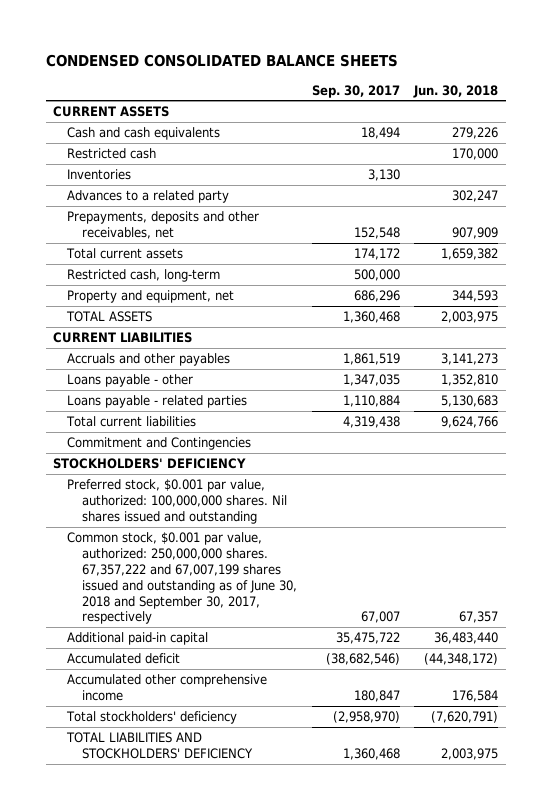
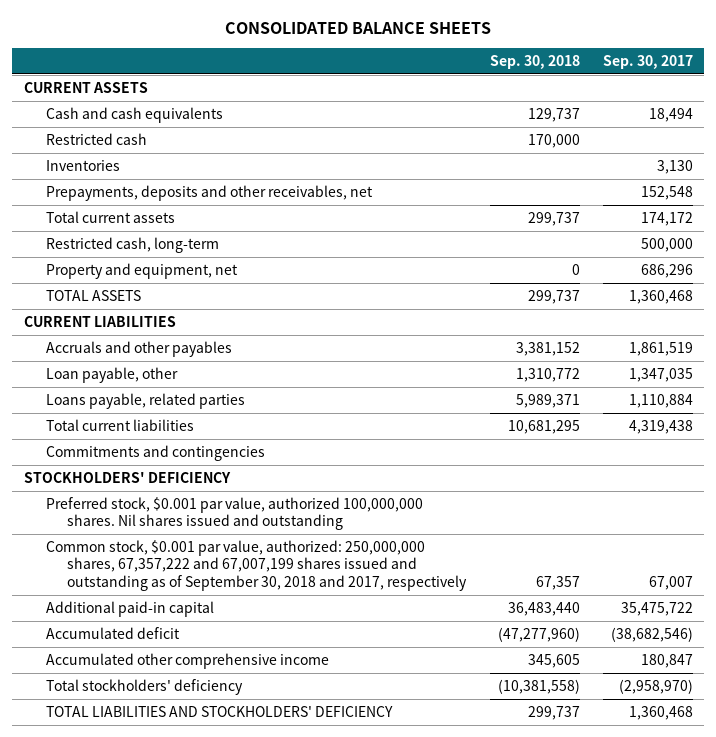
[45,54,398,68] CONDENSED CONSOLIDATED BALANCE SHEETS -> [225,21,492,34] CONSOLIDATED BALANCE SHEETS
[413,84,499,98] Jun. 30, 2018 -> none
none -> [489,55,580,70] Sep. 30, 2018
[67,190,230,204] Advances to a related party -> none
[67,374,194,388] Loans payable - other -> [45,367,178,384] Loan payable, other
[67,395,248,409] Loans payable - related parties -> [45,393,245,410] Loans payable, related parties
[67,437,252,451] Commitment and Contingencies -> [45,445,265,462] Commitments and contingencies
[67,479,287,524] Preferred stock, $0.001 par value, authorized: 100,000,000 shares. Nil shares issued and outstanding -> [45,497,423,531] Preferred stock, $0.001 par value, authorized 100,000,000 shares. Nil shares issued and outstanding
[67,532,297,625] Common stock, $0.001 par value, authorized: 250,000,000 shares. 67,357,222 and 67,007,199 shares issued and outstanding as of June 30, 2018 and September 30, 2017, respectively -> [45,540,468,591] Common stock, $0.001 par value, authorized: 250,000,000 shares, 67,357,222 and 67,007,199 shares issued and outstanding as of September 30, 2018 and 2017, respectively

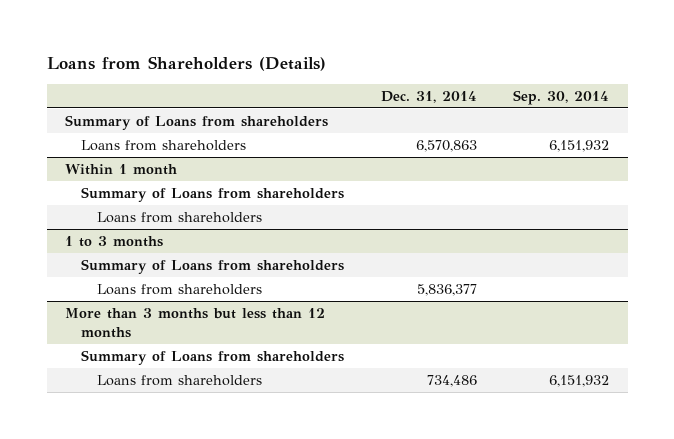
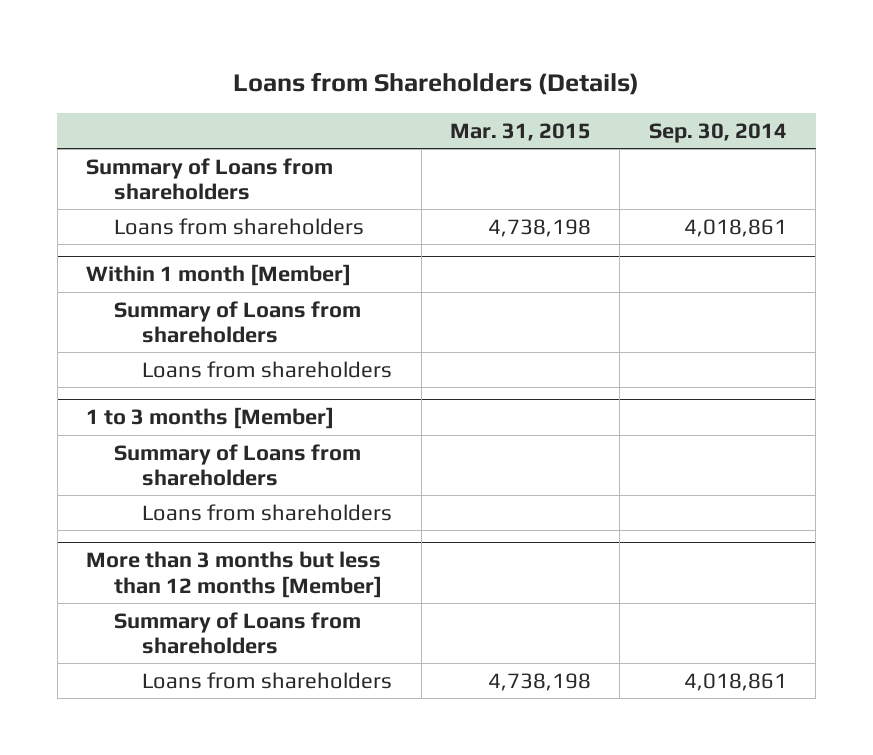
[380,91,477,104] Dec. 31, 2014 -> none
none -> [450,122,592,141] Mar. 31, 2015
[549,140,610,153] 6,151,932 -> [683,218,787,237] 4,018,861
[64,164,177,176] Within 1 month -> [86,264,352,287] Within 1 month [Member]
[64,236,163,248] 1 to 3 months -> [86,407,335,430] 1 to 3 months [Member]
[64,308,325,338] More than 3 months but less than 12 months -> [86,551,383,598] More than 3 months but less than 12 months [Member]
[549,375,610,388] 6,151,932 -> [683,672,787,691] 4,018,861

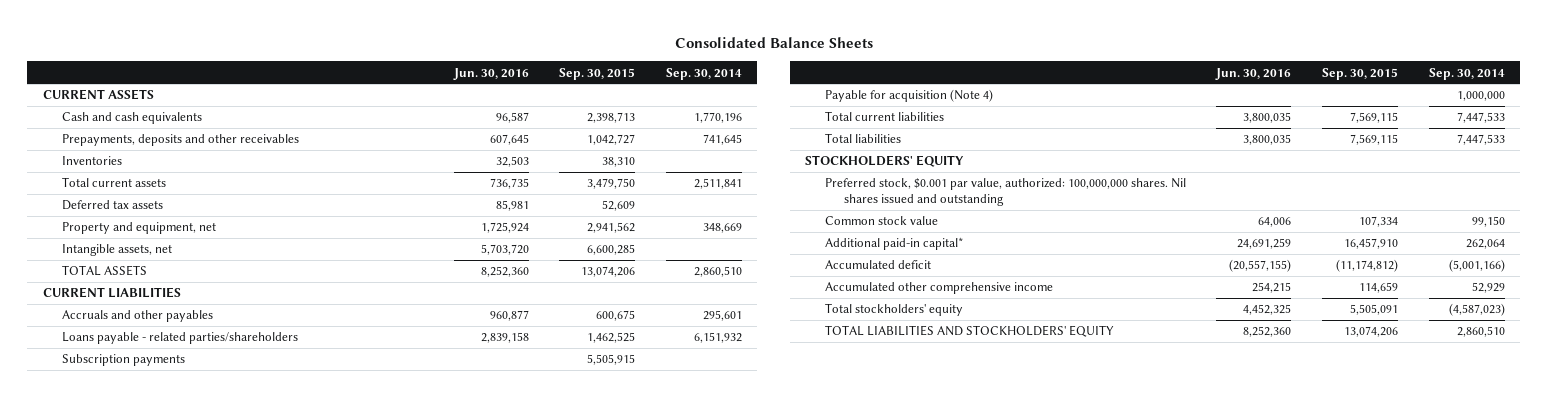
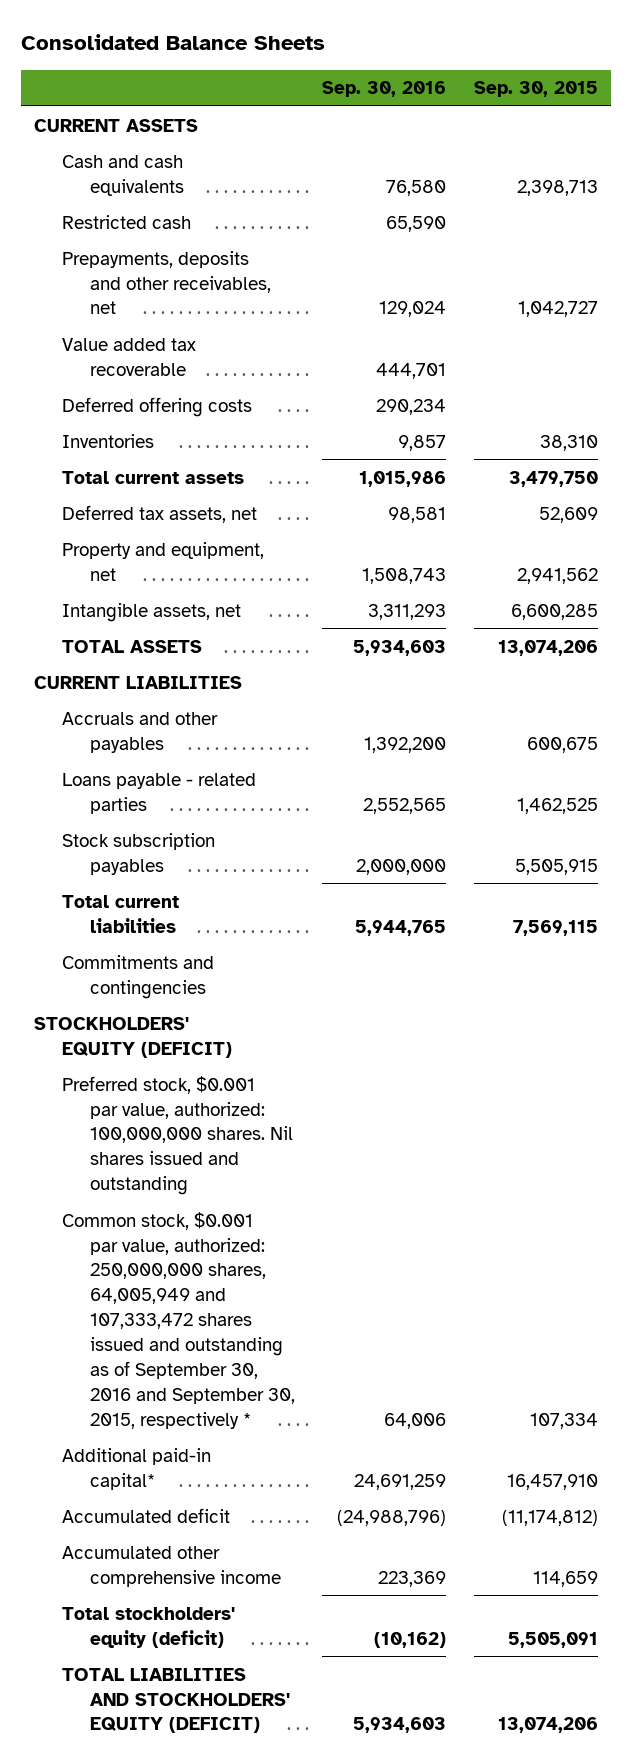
[452,67,529,80] Jun. 30, 2016 -> none
[665,67,742,80] Sep. 30, 2014 -> none
none -> [322,81,447,98] Sep. 30, 2016
none -> [62,214,192,229] Restricted cash
[61,134,299,147] Prepayments, deposits and other receivables -> [62,250,271,315] Prepayments, deposits and other receivables, net
none -> [62,337,197,376] Value added tax recoverable
none -> [62,396,253,417] Deferred offering costs
[61,200,163,211] Deferred tax assets -> [62,504,258,523] Deferred tax assets, net
[824,89,993,103] Payable for acquisition (Note 4) -> none
[61,332,298,345] Loans payable - related parties/shareholders -> [62,772,257,814] Loans payable - related parties
[61,354,185,367] Subscription payments -> [62,832,216,875] Stock subscription payables
[824,133,901,144] Total liabilities -> none
none -> [62,954,215,999] Commitments and contingencies
[805,155,965,168] STOCKHOLDERS' EQUITY -> [34,1016,233,1058] STOCKHOLDERS' EQUITY (DEFICIT)
[824,216,938,226] Common stock value -> [62,1211,295,1429] Common stock, $0.001 par value, authorized: 250,000,000 shares, 64,005,949 and 107,333,472 shares issued and outstanding as of September 30, 2016 and September 30, 2015, respectively *
[824,303,963,317] Total stockholders' equity -> [62,1606,236,1648] Total stockholders' equity (deficit)
[824,325,1114,338] TOTAL LIABILITIES AND STOCKHOLDERS' EQUITY -> [62,1667,290,1734] TOTAL LIABILITIES AND STOCKHOLDERS' EQUITY (DEFICIT)

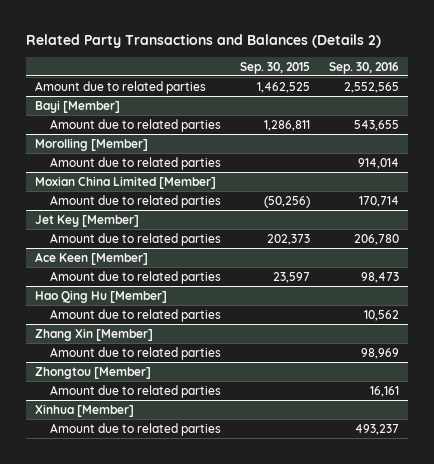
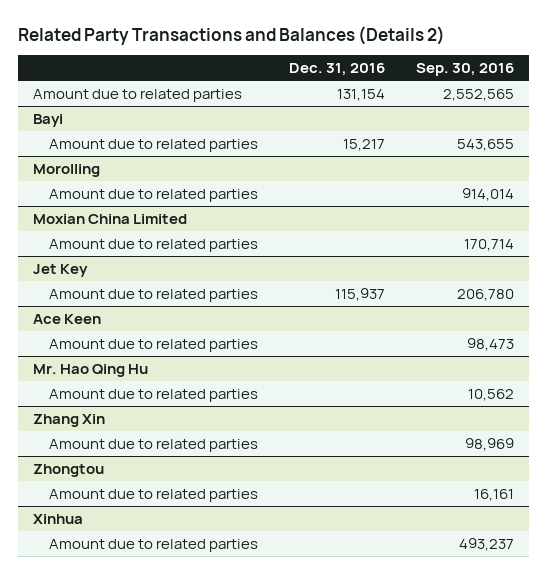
[239,61,310,74] Sep. 30, 2015 -> none
none -> [288,63,385,77] Dec. 31, 2016
[35,99,121,113] Bayi [Member] -> [32,113,63,127] Bayi
[35,137,149,151] Morolling [Member] -> [32,163,100,177] Morolling
[35,175,217,189] Moxian China Limited [Member] -> [32,213,187,224] Moxian China Limited
[35,214,140,227] Jet Key [Member] -> [32,263,88,277] Jet Key
[35,251,149,265] Ace Keen [Member] -> [32,313,101,324] Ace Keen
[35,289,168,303] Hao Qing Hu [Member] -> [32,363,148,377] Mr. Hao Qing Hu
[35,327,154,341] Zhang Xin [Member] -> [32,413,105,427] Zhang Xin
[35,366,152,379] Zhongtou [Member] -> [32,463,104,477] Zhongtou
[35,403,135,417] Xinhua [Member] -> [32,513,83,524] Xinhua

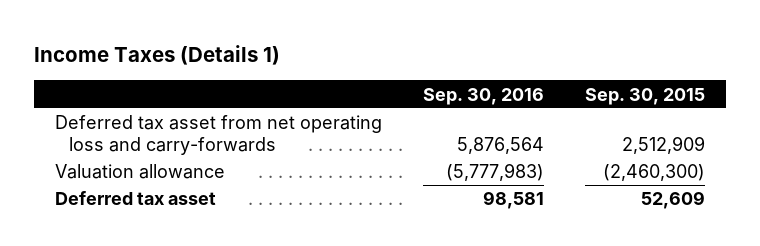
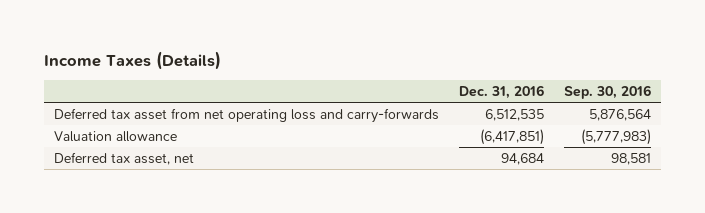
[34,45,281,66] Income Taxes (Details 1) -> [43,50,221,70] Income Taxes (Details)
[585,87,706,105] Sep. 30, 2015 -> none
none -> [458,85,544,100] Dec. 31, 2016
[54,191,216,206] Deferred tax asset -> [53,151,194,165] Deferred tax asset, net

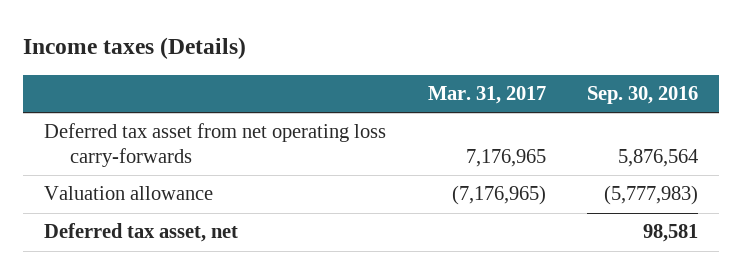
[43,50,221,70] Income Taxes (Details) -> [22,37,246,60] Income taxes (Details)
[458,85,544,100] Dec. 31, 2016 -> none
none -> [427,85,546,104] Mar. 31, 2017
[53,107,439,123] Deferred tax asset from net operating loss and carry-forwards -> [43,123,386,167] Deferred tax asset from net operating loss carry-forwards

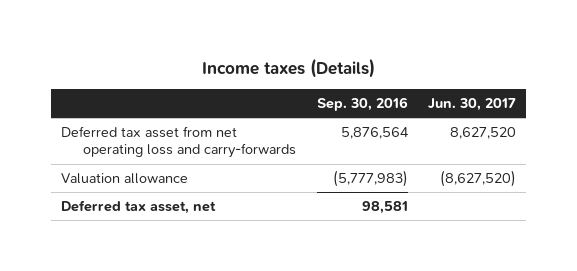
[427,85,546,104] Mar. 31, 2017 -> none
none -> [427,97,516,111] Jun. 30, 2017
[43,123,386,167] Deferred tax asset from net operating loss carry-forwards -> [61,126,297,159] Deferred tax asset from net operating loss and carry-forwards

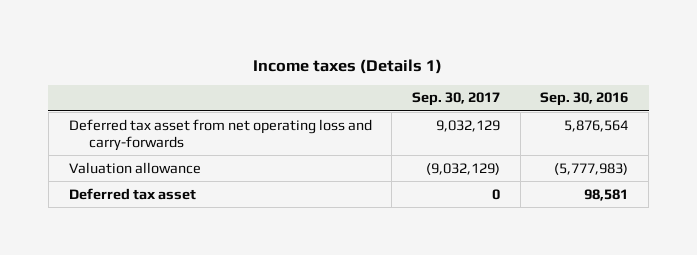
[201,58,375,79] Income taxes (Details) -> [253,58,443,74] Income taxes (Details 1)
[427,97,516,111] Jun. 30, 2017 -> none
none -> [411,92,500,107] Sep. 30, 2017
[61,200,217,215] Deferred tax asset, net -> [68,187,196,200] Deferred tax asset

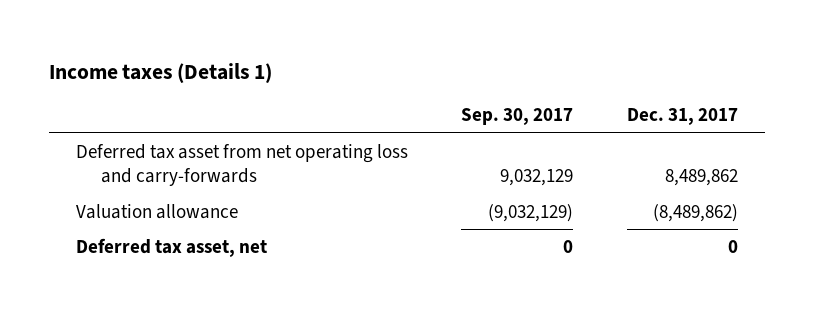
[540,92,629,107] Sep. 30, 2016 -> none
none -> [626,108,738,126] Dec. 31, 2017
[68,187,196,200] Deferred tax asset -> [75,237,267,257] Deferred tax asset, net

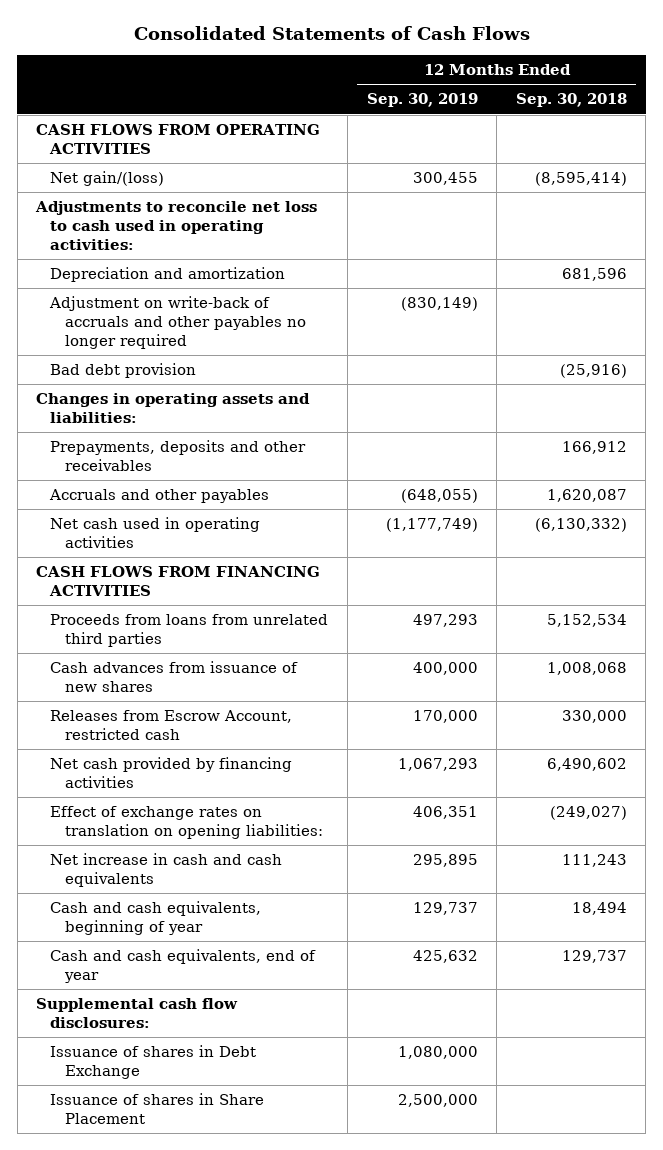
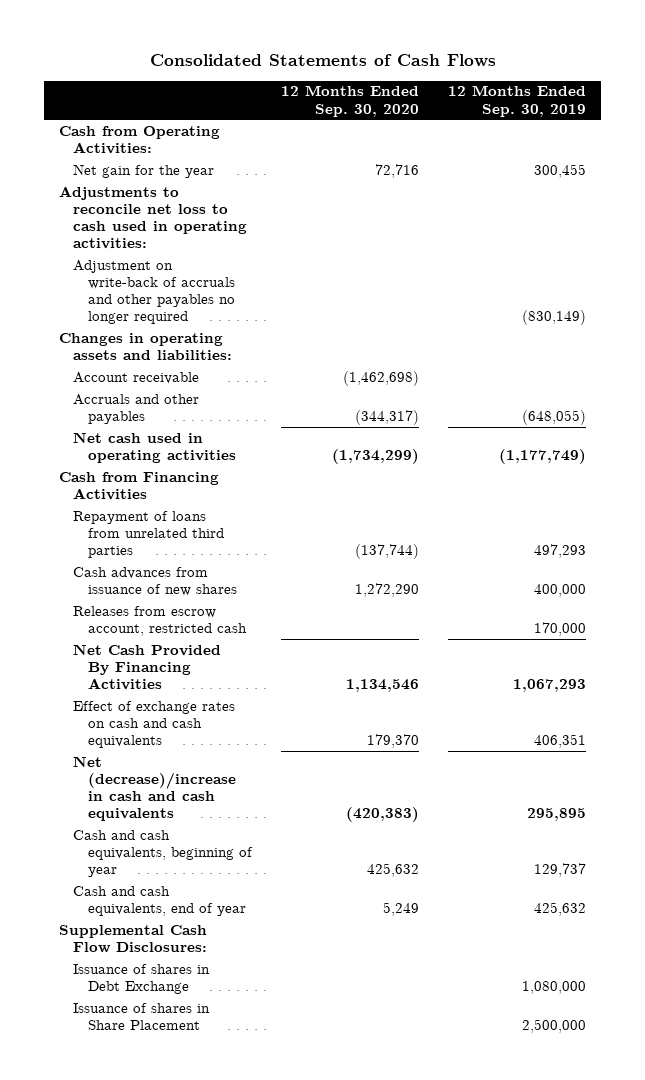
[515,93,627,108] Sep. 30, 2018 -> none
none -> [281,85,420,117] 12 Months Ended Sep. 30, 2020
[36,124,321,155] CASH FLOWS FROM OPERATING ACTIVITIES -> [58,125,220,154] Cash from Operating Activities:
[50,171,165,187] Net gain/(loss) -> [73,163,215,178] Net gain for the year
[50,267,286,283] Depreciation and amortization -> none
[50,363,197,379] Bad debt provision -> none
[50,440,307,472] Prepayments, deposits and other receivables -> none
none -> [73,371,200,384] Account receivable
[36,566,321,597] CASH FLOWS FROM FINANCING ACTIVITIES -> [58,471,219,500] Cash from Financing Activities
[50,614,329,648] Proceeds from loans from unrelated third parties -> [73,510,225,559] Repayment of loans from unrelated third parties
[50,710,293,741] Releases from Escrow Account, restricted cash -> [73,605,248,636] Releases from escrow account, restricted cash
[50,757,293,789] Net cash provided by financing activities -> [73,643,222,691] Net Cash Provided By Financing Activities
[50,806,323,840] Effect of exchange rates on translation on opening liabilities: -> [73,700,236,749] Effect of exchange rates on cash and cash equivalents
[50,853,283,888] Net increase in cash and cash equivalents -> [73,755,237,822] Net (decrease)/increase in cash and cash equivalents
[36,998,239,1029] Supplemental cash flow disclosures: -> [58,924,208,953] Supplemental Cash Flow Disclosures:

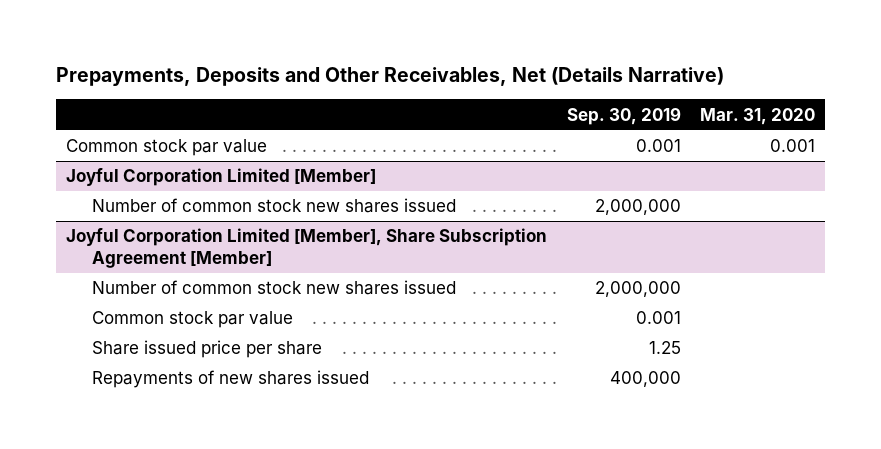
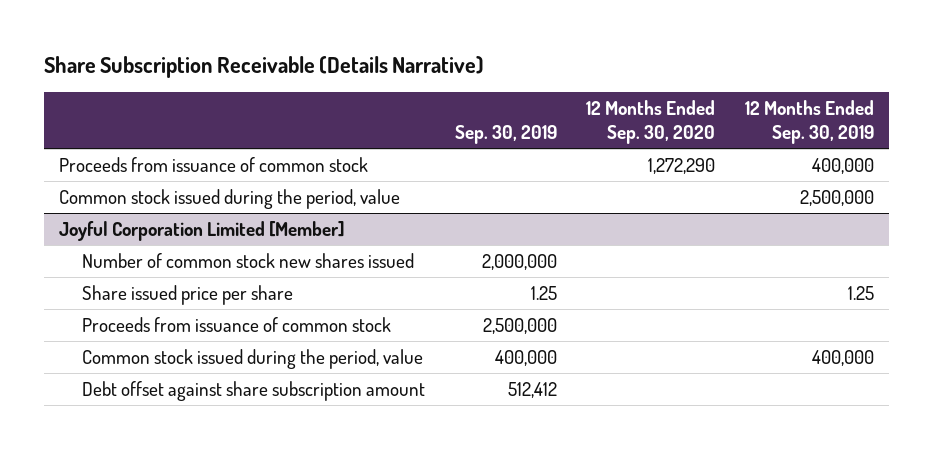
[56,67,725,87] Prepayments, Deposits and Other Receivables, Net (Details Narrative) -> [43,56,484,79] Share Subscription Receivable (Details Narrative)
[700,107,816,125] Mar. 31, 2020 -> none
none -> [586,100,716,144] 12 Months Ended Sep. 30, 2020
none -> [745,100,875,144] 12 Months Ended Sep. 30, 2019
[65,139,267,157] Common stock par value -> none
none -> [58,157,368,173] Proceeds from issuance of common stock
none -> [58,189,400,210] Common stock issued during the period, value
[65,228,547,269] Joyful Corporation Limited [Member], Share Subscription Agreement [Member] -> none
[92,280,457,296] Number of common stock new shares issued -> none
[92,311,294,329] Common stock par value -> none
none -> [81,317,391,333] Proceeds from issuance of common stock
[92,370,370,389] Repayments of new shares issued -> [81,349,423,370] Common stock issued during the period, value
none -> [81,381,425,402] Debt offset against share subscription amount

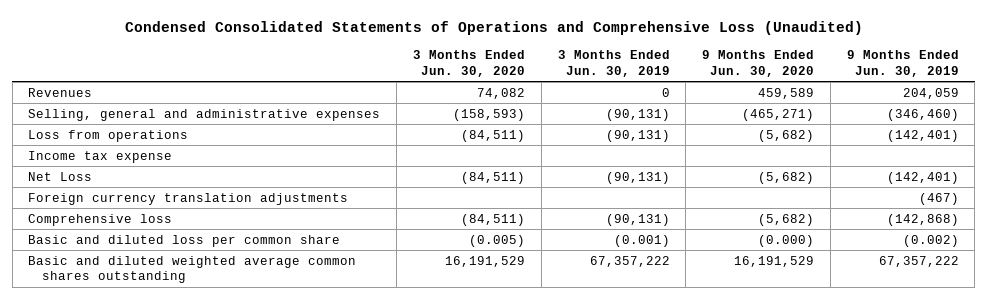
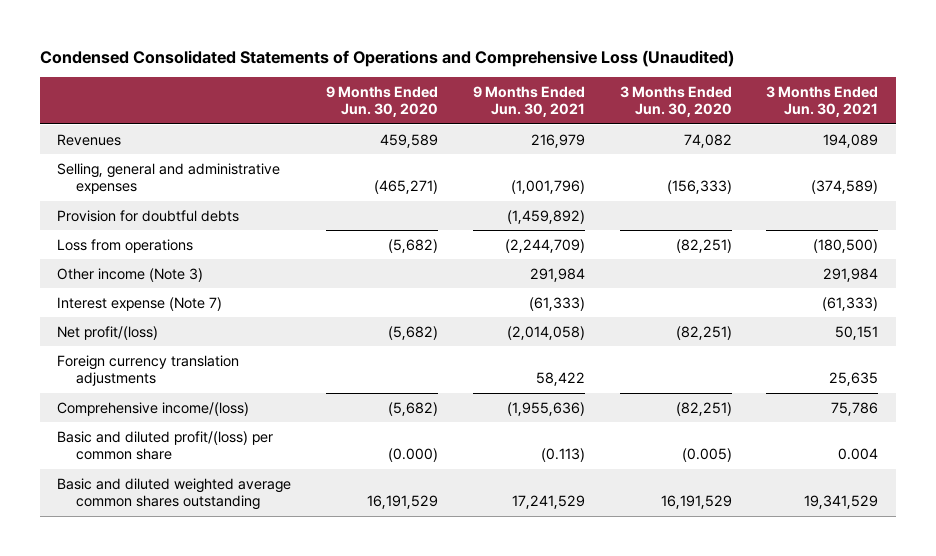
[557,49,670,77] 3 Months Ended Jun. 30, 2019 -> none
[846,49,959,77] 9 Months Ended Jun. 30, 2019 -> none
none -> [472,85,585,118] 9 Months Ended Jun. 30, 2021
none -> [766,85,879,118] 3 Months Ended Jun. 30, 2021
[28,150,173,163] Income tax expense -> none
[452,108,525,121] (158,593) -> [666,180,732,195] (156,333)
none -> [57,209,240,222] Provision for doubtful debts
[460,129,525,142] (84,511) -> [675,238,732,253] (82,251)
none -> [57,267,204,282] Other income (Note 3)
none -> [57,296,223,311] Interest expense (Note 7)
[28,171,93,181] Net Loss -> [57,325,159,340] Net profit/(loss)
[460,171,525,184] (84,511) -> [675,325,732,340] (82,251)
[28,213,173,226] Comprehensive loss -> [57,401,250,416] Comprehensive income/(loss)
[460,213,525,226] (84,511) -> [675,401,732,416] (82,251)
[28,234,341,247] Basic and diluted loss per common share -> [57,430,274,461] Basic and diluted profit/(loss) per common share

